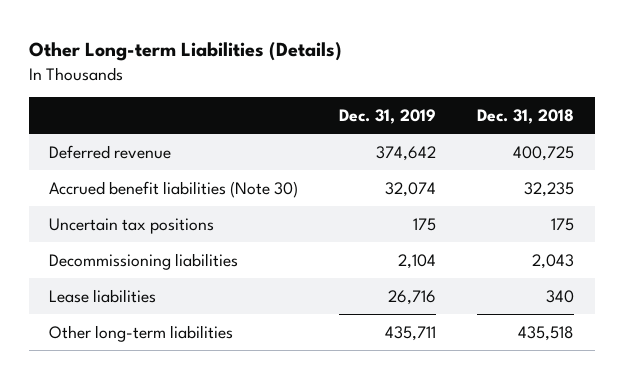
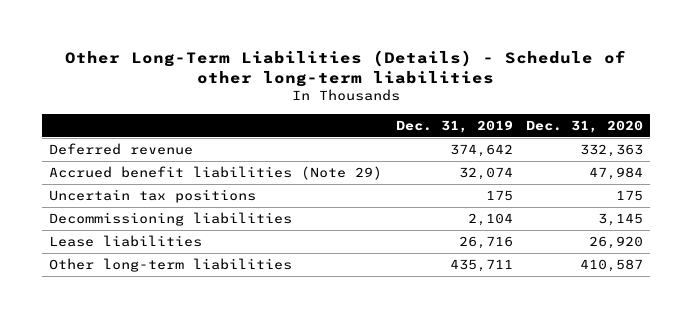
[28,41,342,61] Other Long-term Liabilities (Details) -> [65,49,627,87] Other Long-Term Liabilities (Details) - Schedule of other long-term liabilities
[477,108,575,124] Dec. 31, 2018 -> none
none -> [526,119,644,133] Dec. 31, 2020
[49,180,299,198] Accrued benefit liabilities (Note 30) -> [49,166,383,181] Accrued benefit liabilities (Note 29)

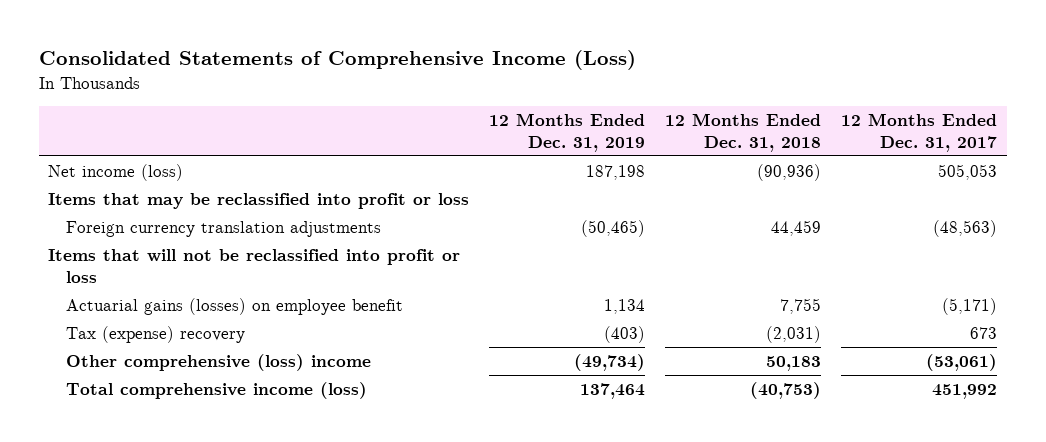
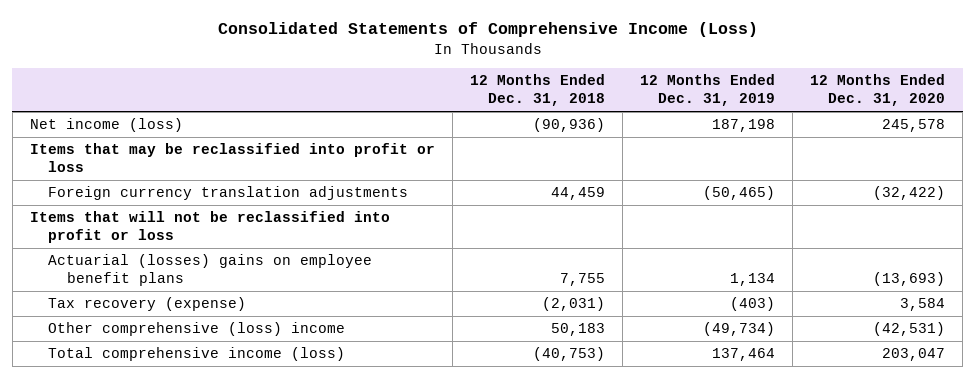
[841,112,998,152] 12 Months Ended Dec. 31, 2017 -> none
none -> [810,73,946,107] 12 Months Ended Dec. 31, 2020
[65,298,403,316] Actuarial gains (losses) on employee benefit -> [48,254,373,287] Actuarial (losses) gains on employee benefit plans
[65,326,245,344] Tax (expense) recovery -> [48,297,247,312] Tax recovery (expense)

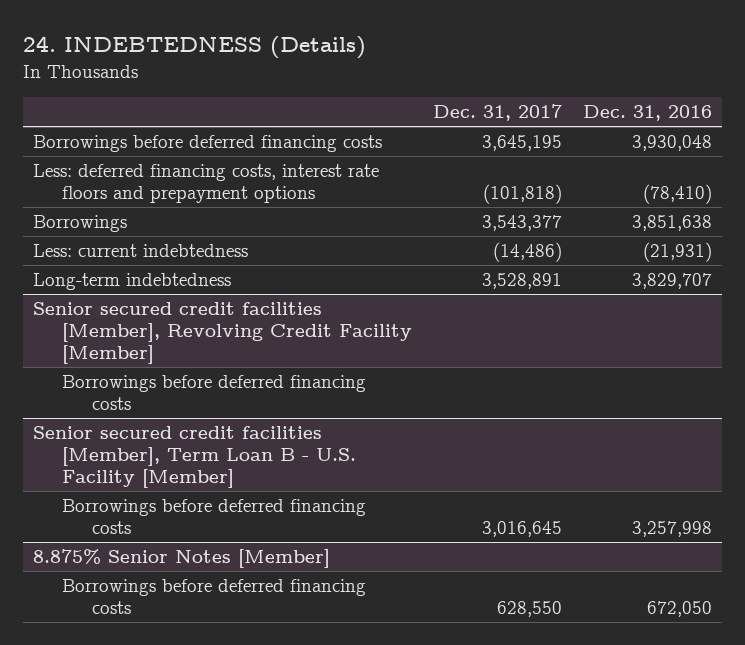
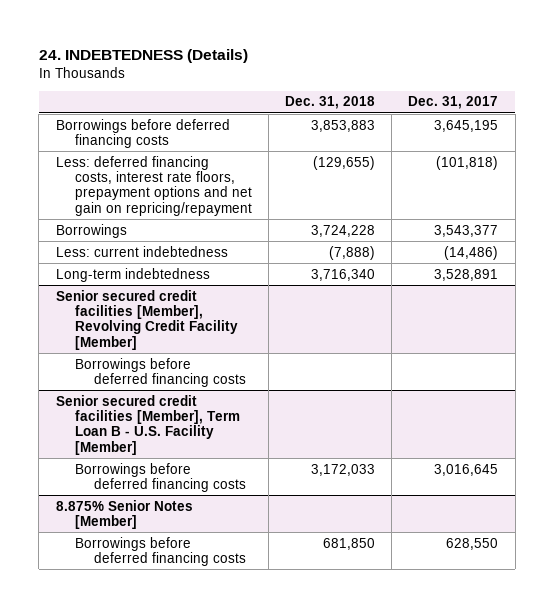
[582,105,712,122] Dec. 31, 2016 -> none
none -> [284,96,375,110] Dec. 31, 2018
[33,164,380,204] Less: deferred financing costs, interest rate floors and prepayment options -> [55,155,252,216] Less: deferred financing costs, interest rate floors, prepayment options and net gain on repricing/repayment

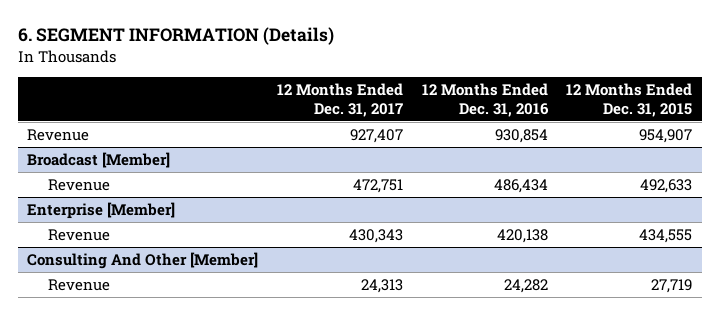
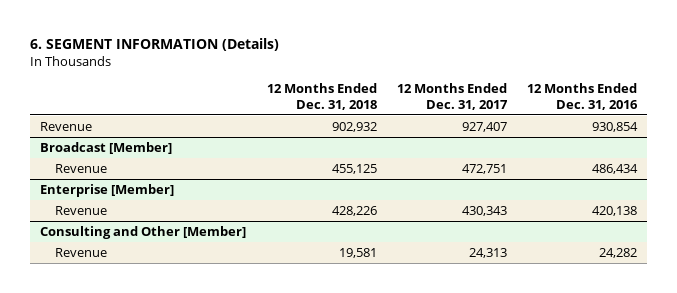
[566,82,693,117] 12 Months Ended Dec. 31, 2015 -> none
none -> [266,83,377,110] 12 Months Ended Dec. 31, 2018
[27,252,259,270] Consulting And Other [Member] -> [40,225,247,239] Consulting and Other [Member]

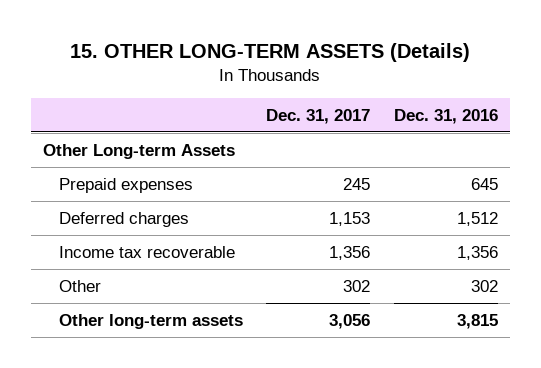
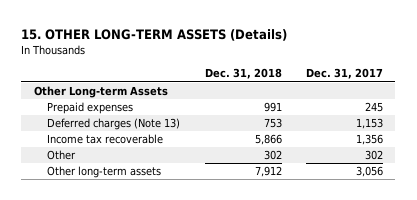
[394,108,499,124] Dec. 31, 2016 -> none
none -> [204,68,282,80] Dec. 31, 2018
[58,211,189,227] Deferred charges -> [47,118,181,131] Deferred charges (Note 13)

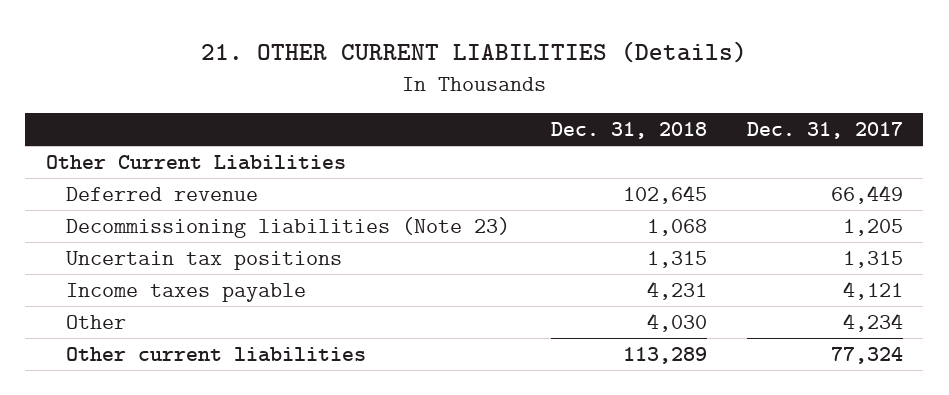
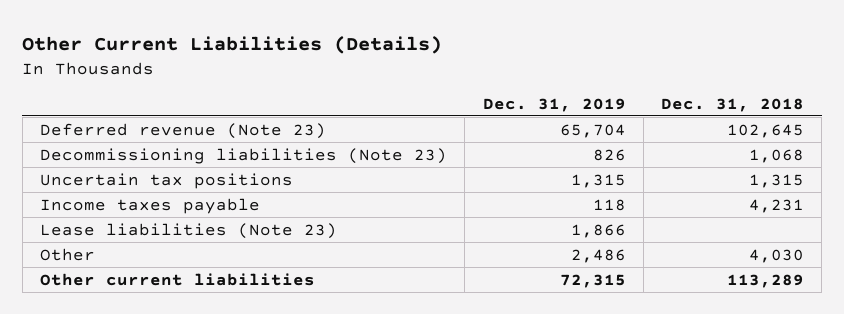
[201,41,748,64] 21. OTHER CURRENT LIABILITIES (Details) -> [22,35,443,54] Other Current Liabilities (Details)
[747,122,904,140] Dec. 31, 2017 -> none
none -> [482,97,626,112] Dec. 31, 2019
[45,154,346,170] Other Current Liabilities -> none
[66,186,259,201] Deferred revenue -> [40,122,327,139] Deferred revenue (Note 23)
none -> [40,222,338,239] Lease liabilities (Note 23)

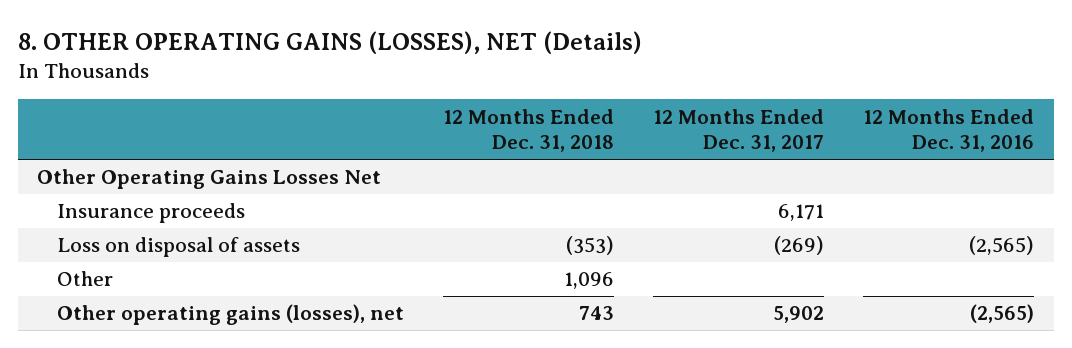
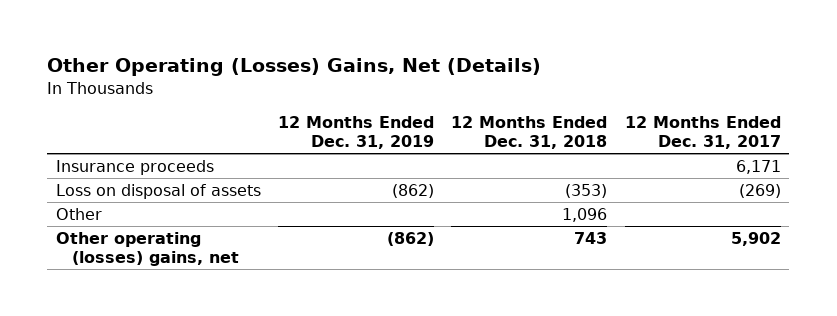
[17,30,642,54] 8. OTHER OPERATING GAINS (LOSSES), NET (Details) -> [47,58,542,77] Other Operating (Losses) Gains, Net (Details)
[863,108,1035,153] 12 Months Ended Dec. 31, 2016 -> none
none -> [278,116,435,150] 12 Months Ended Dec. 31, 2019
[37,169,382,190] Other Operating Gains Losses Net -> none
[56,304,404,326] Other operating gains (losses), net -> [55,231,240,266] Other operating (losses) gains, net

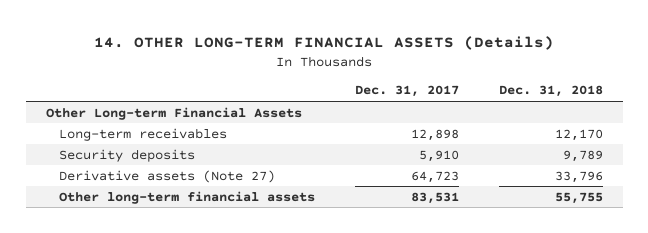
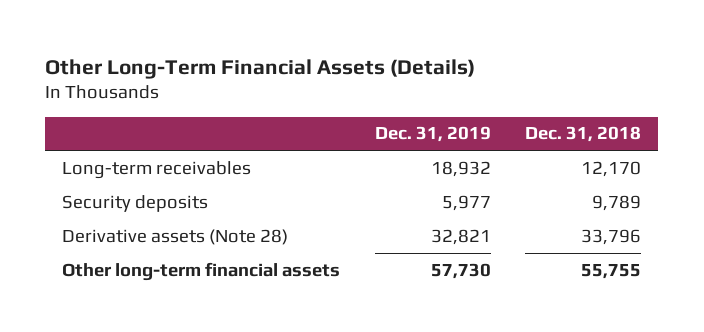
[94,36,555,51] 14. OTHER LONG-TERM FINANCIAL ASSETS (Details) -> [45,58,476,79] Other Long-Term Financial Assets (Details)
[355,85,460,98] Dec. 31, 2017 -> none
none -> [374,126,491,143] Dec. 31, 2019
[45,106,302,120] Other Long-term Financial Assets -> none
[59,169,276,183] Derivative assets (Note 27) -> [62,228,289,245] Derivative assets (Note 28)

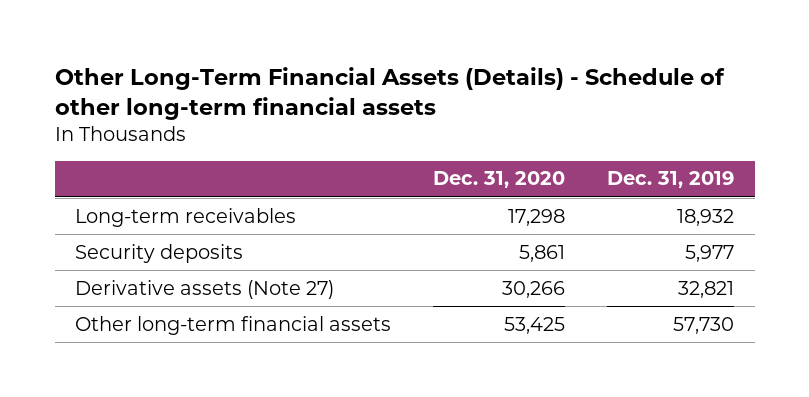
[45,58,476,79] Other Long-Term Financial Assets (Details) -> [54,66,725,120] Other Long-Term Financial Assets (Details) - Schedule of other long-term financial assets
[525,126,642,143] Dec. 31, 2018 -> none
none -> [433,171,566,189] Dec. 31, 2020
[62,228,289,245] Derivative assets (Note 28) -> [75,279,335,299] Derivative assets (Note 27)

